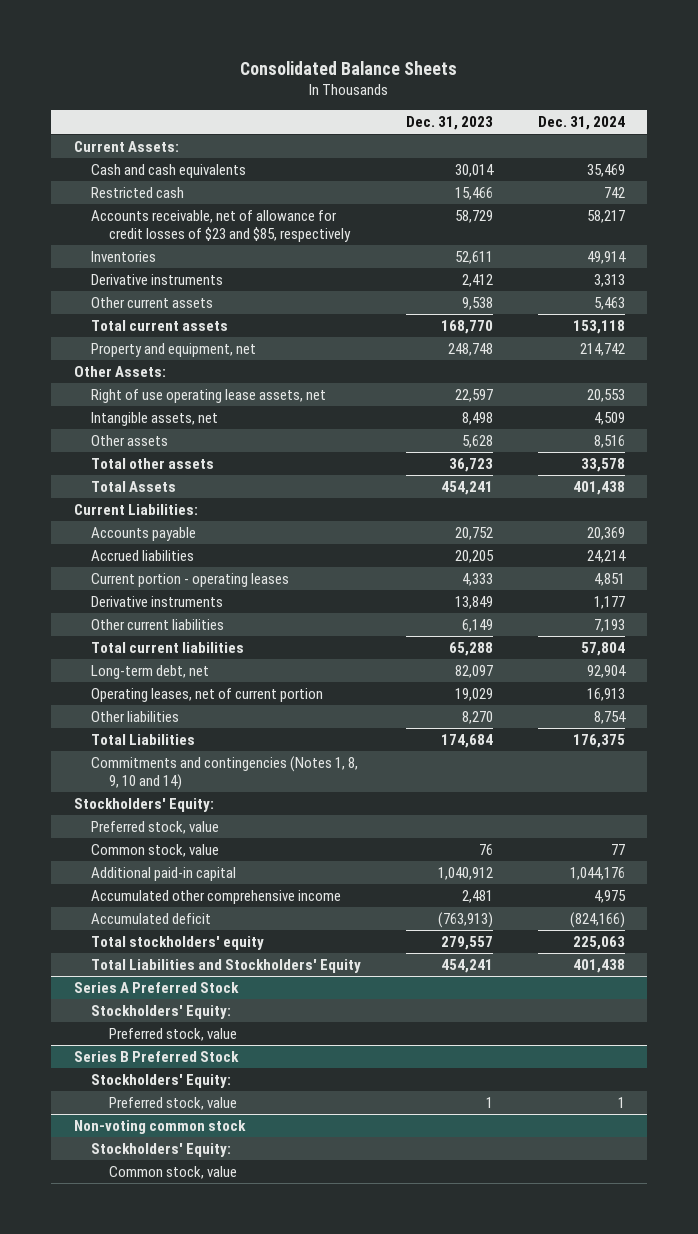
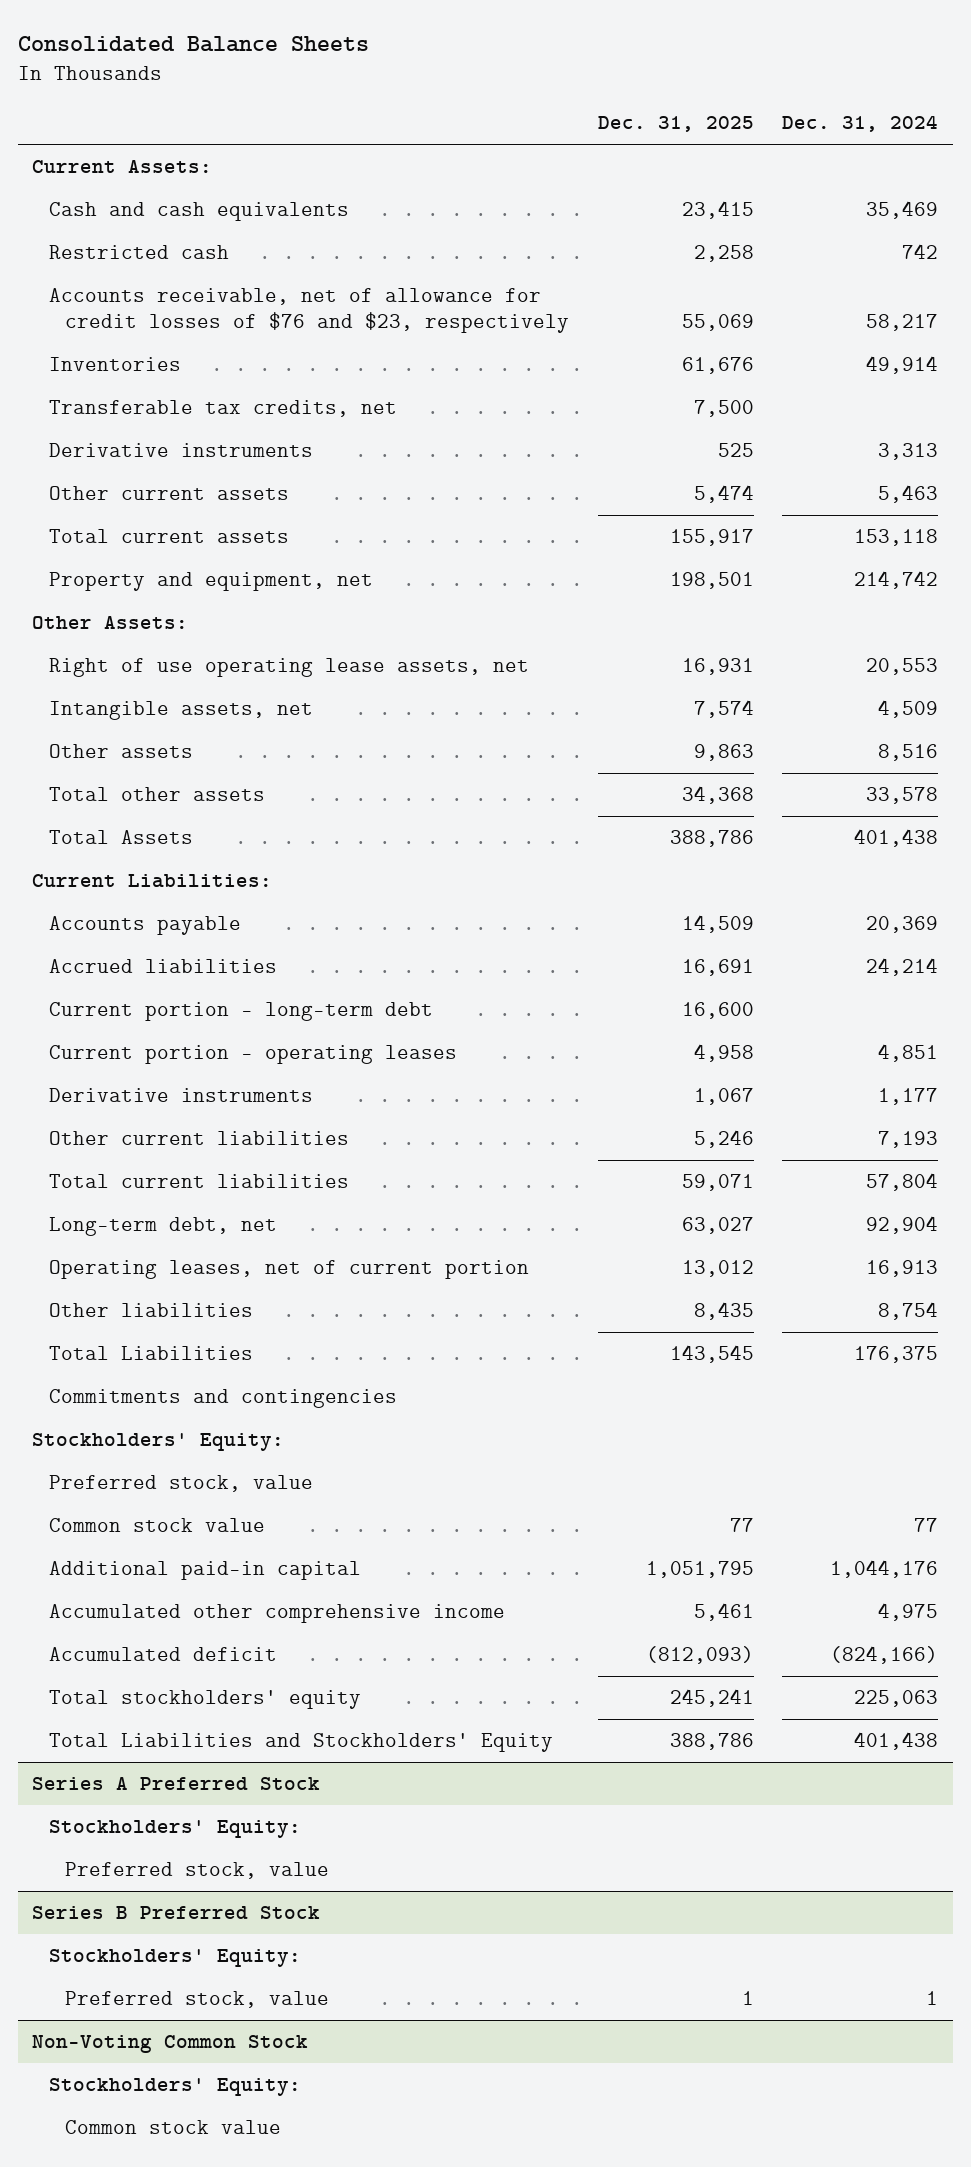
[405,116,493,131] Dec. 31, 2023 -> none
none -> [597,116,754,133] Dec. 31, 2025
[91,210,351,242] Accounts receivable, net of allowance for credit losses of $23 and $85, respectively -> [48,287,569,333] Accounts receivable, net of allowance for credit losses of $76 and $23, respectively
none -> [48,399,397,417] Transferable tax credits, net
none -> [48,1001,433,1021] Current portion - long-term debt
[91,756,359,790] Commitments and contingencies (Notes 1, 8, 9, 10 and 14) -> [48,1388,397,1408] Commitments and contingencies
[91,844,220,858] Common stock, value -> [48,1517,265,1532] Common stock value
[73,1120,246,1135] Non-voting common stock -> [32,2034,309,2053] Non-Voting Common Stock
[108,1166,237,1180] Common stock, value -> [64,2119,281,2134] Common stock value

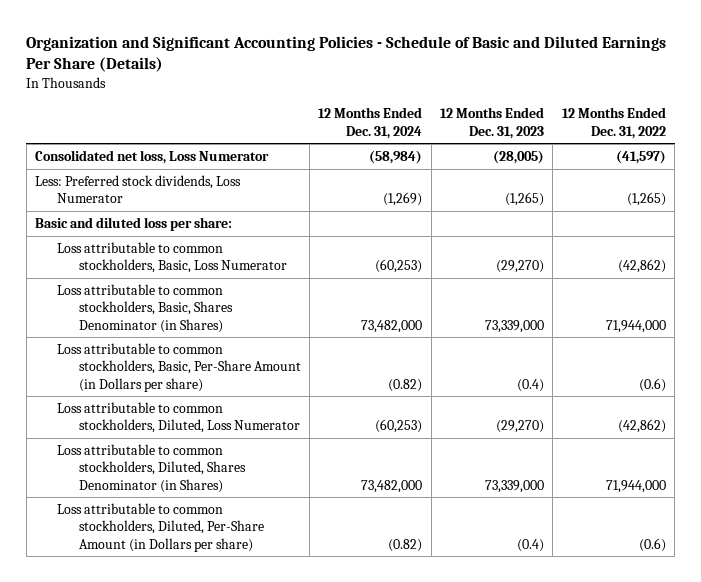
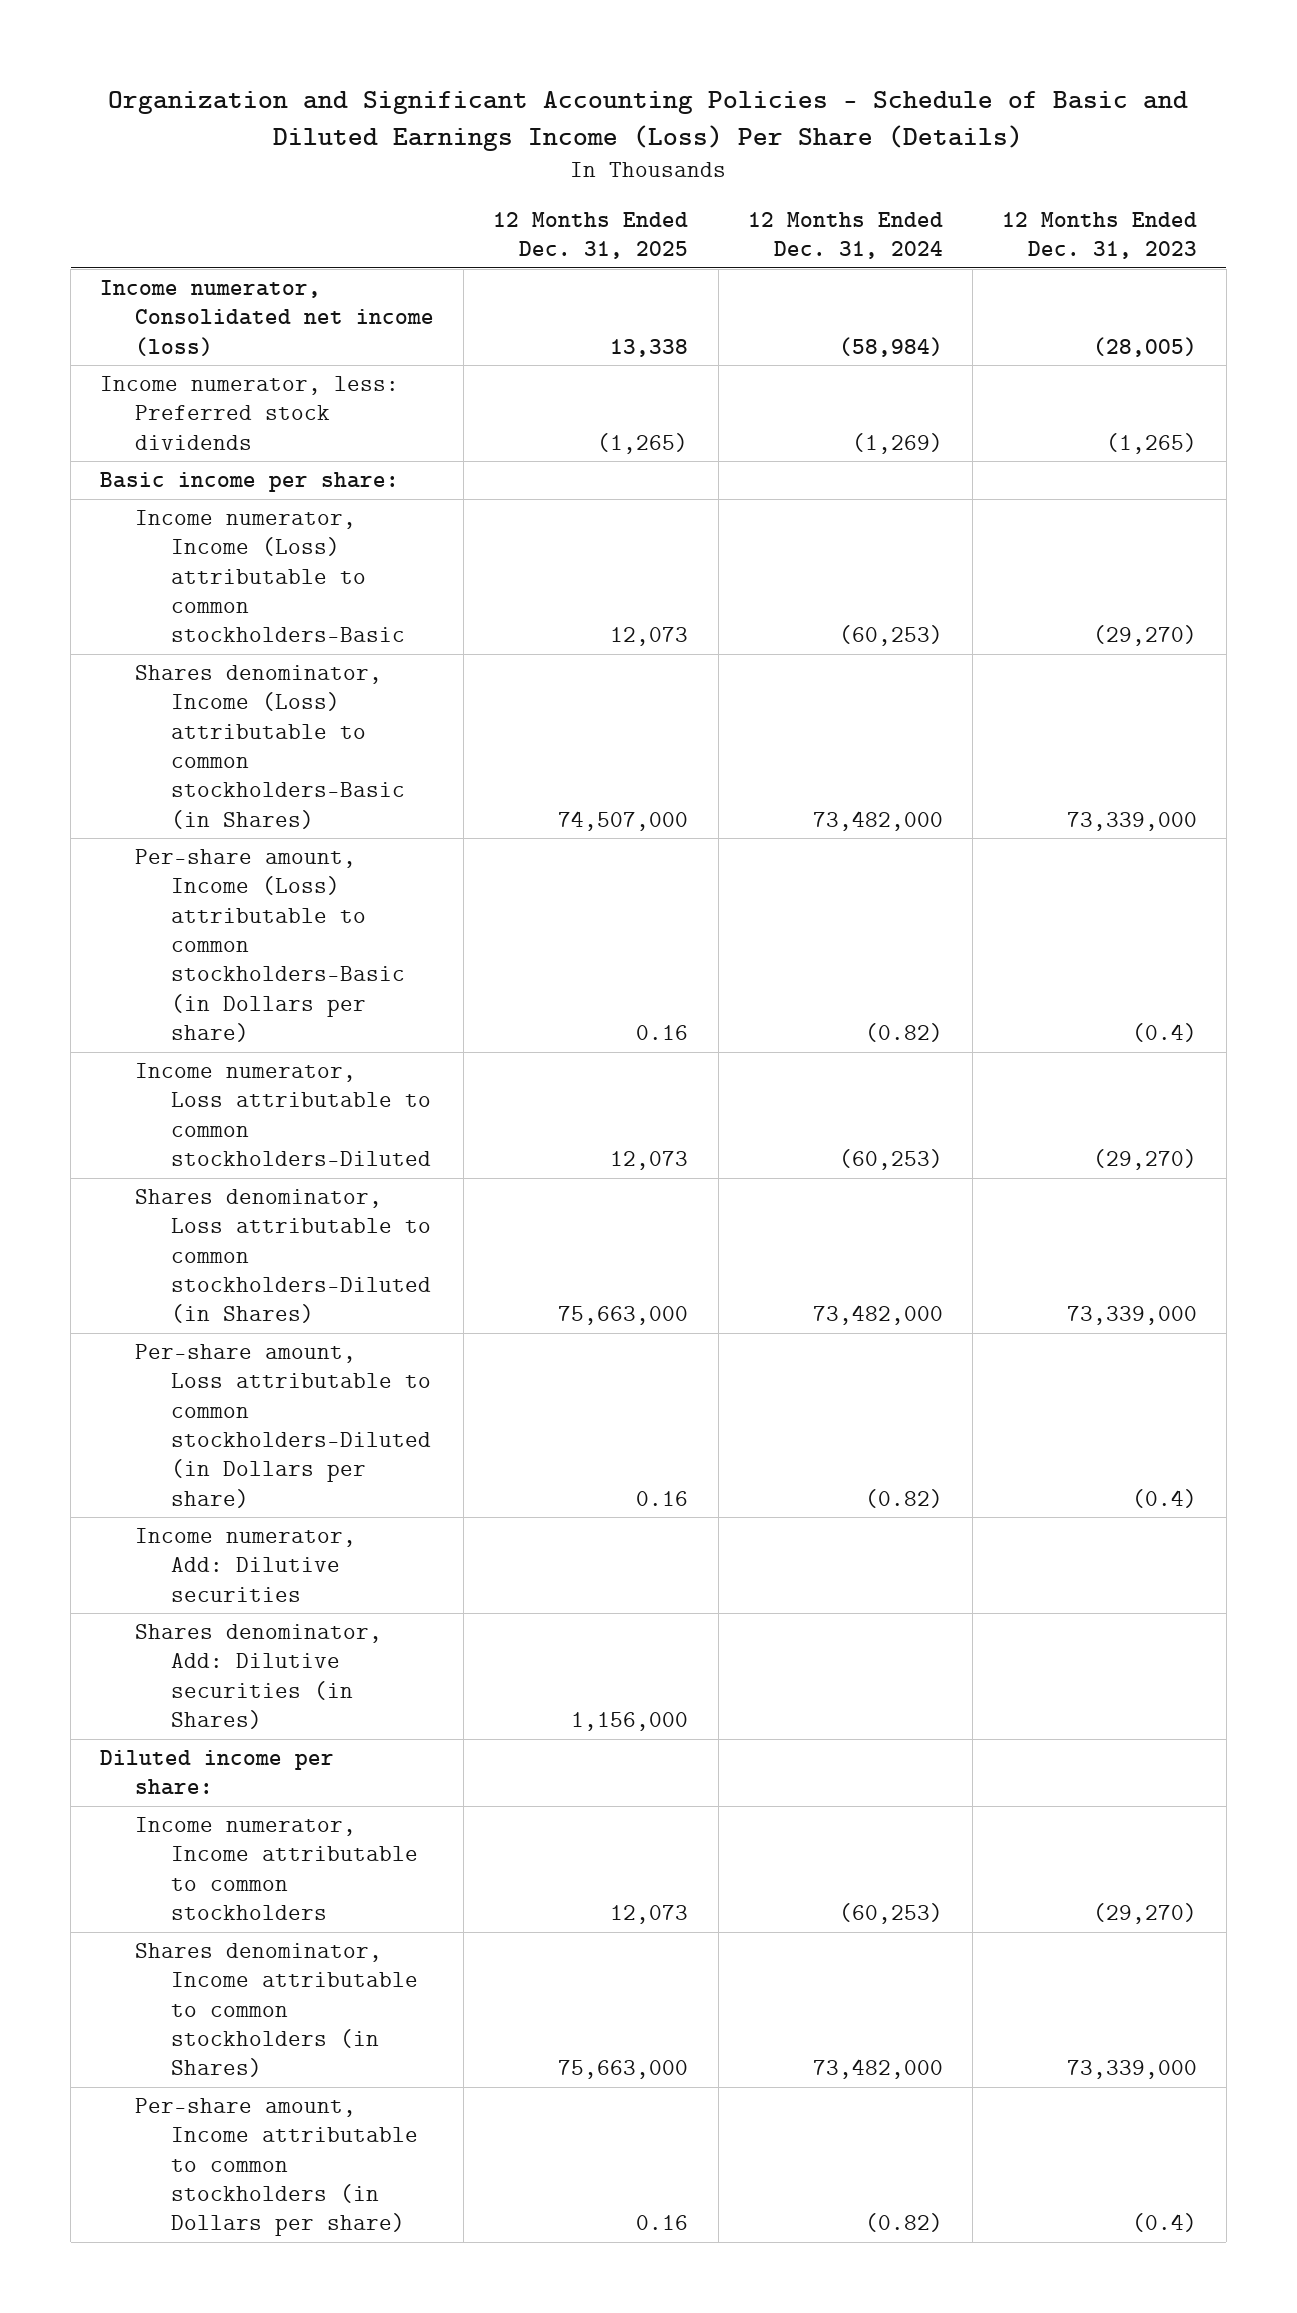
[26,35,667,72] Organization and Significant Accounting Policies - Schedule of Basic and Diluted Earnings Per Share (Details) -> [108,90,1189,151] Organization and Significant Accounting Policies - Schedule of Basic and Diluted Earnings Income (Loss) Per Share (Details)
[561,107,666,139] 12 Months Ended Dec. 31, 2022 -> none
none -> [493,211,689,259] 12 Months Ended Dec. 31, 2025
[34,149,269,164] Consolidated net loss, Loss Numerator -> [100,280,435,356] Income numerator, Consolidated net income (loss)
[34,174,241,204] Less: Preferred stock dividends, Loss Numerator -> [100,376,400,450] Income numerator, less: Preferred stock dividends
[34,216,232,231] Basic and diluted loss per share: -> [100,472,400,493] Basic income per share:
[56,241,287,274] Loss attributable to common stockholders, Basic, Loss Numerator -> [135,510,405,643] Income numerator, Income (Loss) attributable to common stockholders-Basic
[56,283,233,333] Loss attributable to common stockholders, Basic, Shares Denominator (in Shares) -> [135,665,405,829] Shares denominator, Income (Loss) attributable to common stockholders-Basic (in Shares)
[56,342,301,392] Loss attributable to common stockholders, Basic, Per-Share Amount (in Dollars per share) -> [135,849,405,1042] Per-share amount, Income (Loss) attributable to common stockholders-Basic (in Dollars per share)
[56,401,300,434] Loss attributable to common stockholders, Diluted, Loss Numerator -> [135,1063,431,1167] Income numerator, Loss attributable to common stockholders-Diluted
[56,443,246,493] Loss attributable to common stockholders, Diluted, Shares Denominator (in Shares) -> [135,1189,431,1324] Shares denominator, Loss attributable to common stockholders-Diluted (in Shares)
[56,502,264,552] Loss attributable to common stockholders, Diluted, Per-Share Amount (in Dollars per share) -> [135,1344,431,1508] Per-share amount, Loss attributable to common stockholders-Diluted (in Dollars per share)
none -> [135,1528,357,1602] Income numerator, Add: Dilutive securities
none -> [135,1624,383,1730] Shares denominator, Add: Dilutive securities (in Shares)
none -> [100,1750,335,1796] Diluted income per share:
none -> [135,1817,418,1921] Income numerator, Income attributable to common stockholders
none -> [135,1943,418,2078] Shares denominator, Income attributable to common stockholders (in Shares)
none -> [135,2098,418,2237] Per-share amount, Income attributable to common stockholders (in Dollars per share)

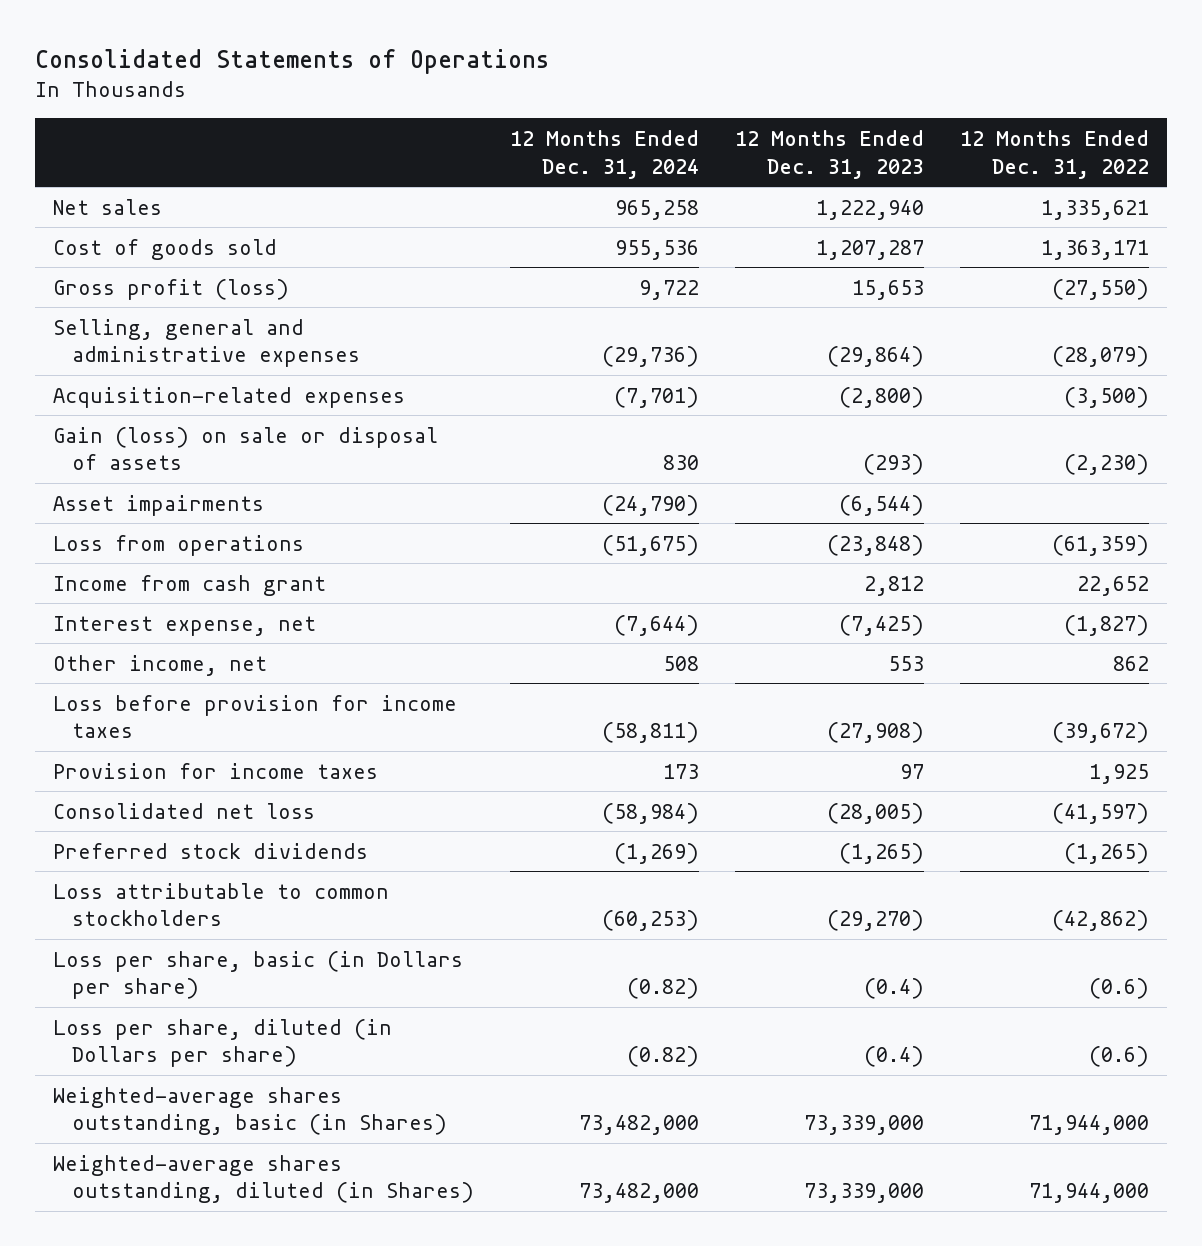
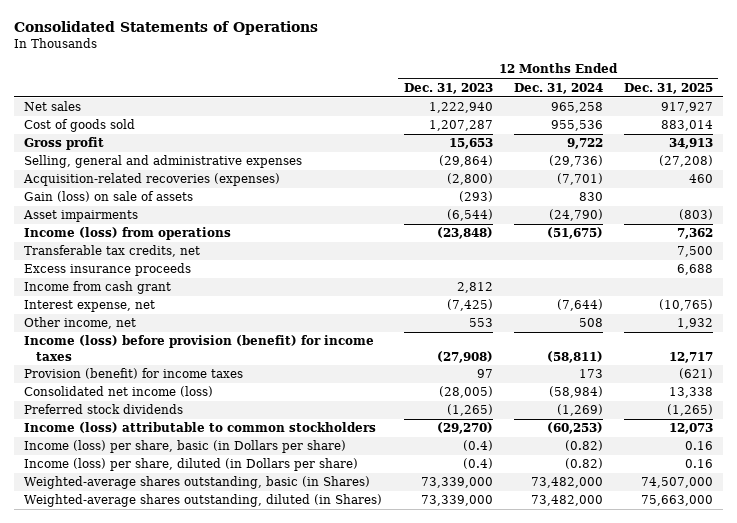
[960,129,1150,179] 12 Months Ended Dec. 31, 2022 -> none
none -> [623,82,713,94] Dec. 31, 2025
[52,278,289,300] Gross profit (loss) -> [24,137,105,151] Gross profit
[52,386,405,408] Acquisition-related expenses -> [23,173,281,187] Acquisition-related recoveries (expenses)
[52,426,438,471] Gain (loss) on sale or disposal of assets -> [24,191,194,203] Gain (loss) on sale of assets
[52,534,304,556] Loss from operations -> [24,227,232,241] Income (loss) from operations
none -> [24,245,201,258] Transferable tax credits, net
none -> [24,263,192,277] Excess insurance proceeds
[52,694,457,739] Loss before provision for income taxes -> [24,335,375,361] Income (loss) before provision (benefit) for income taxes
[52,762,378,779] Provision for income taxes -> [24,368,244,380] Provision (benefit) for income taxes
[52,802,315,819] Consolidated net loss -> [24,386,214,398] Consolidated net income (loss)
[52,882,389,927] Loss attributable to common stockholders -> [24,422,377,434] Income (loss) attributable to common stockholders
[52,950,463,1000] Loss per share, basic (in Dollars per share) -> [24,440,347,454] Income (loss) per share, basic (in Dollars per share)
[52,1018,392,1068] Loss per share, diluted (in Dollars per share) -> [24,458,359,472] Income (loss) per share, diluted (in Dollars per share)

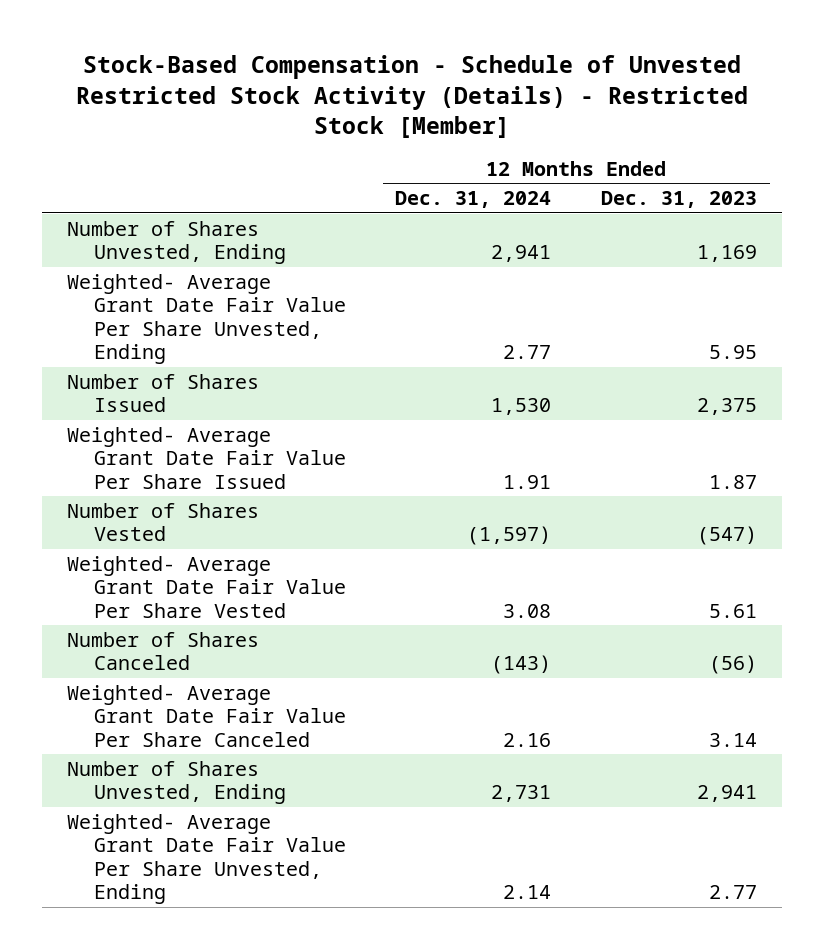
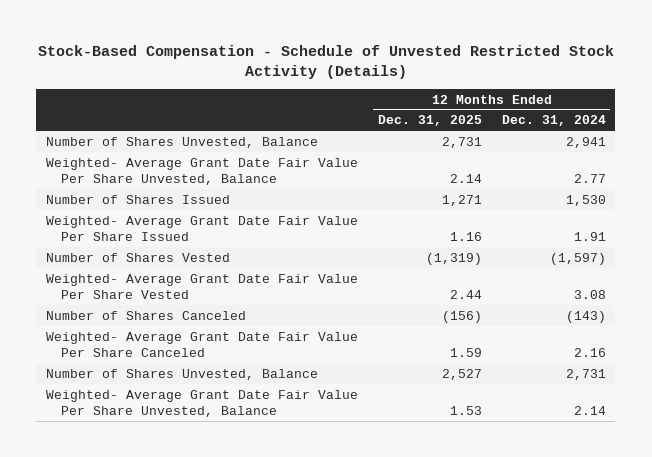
[75,54,748,139] Stock-Based Compensation - Schedule of Unvested Restricted Stock Activity (Details) - Restricted Stock [Member] -> [37,45,614,80] Stock-Based Compensation - Schedule of Unvested Restricted Stock Activity (Details)
[601,191,758,209] Dec. 31, 2023 -> none
none -> [377,115,482,127] Dec. 31, 2025
[66,220,286,265] Number of Shares Unvested, Ending -> [46,136,319,148] Number of Shares Unvested, Balance
[66,273,346,365] Weighted- Average Grant Date Fair Value Per Share Unvested, Ending -> [46,157,359,185] Weighted- Average Grant Date Fair Value Per Share Unvested, Balance
[66,760,286,805] Number of Shares Unvested, Ending -> [46,368,319,380] Number of Shares Unvested, Balance
[66,813,346,905] Weighted- Average Grant Date Fair Value Per Share Unvested, Ending -> [46,389,359,417] Weighted- Average Grant Date Fair Value Per Share Unvested, Balance

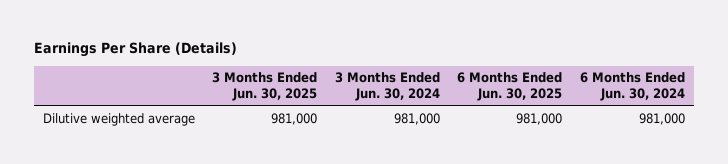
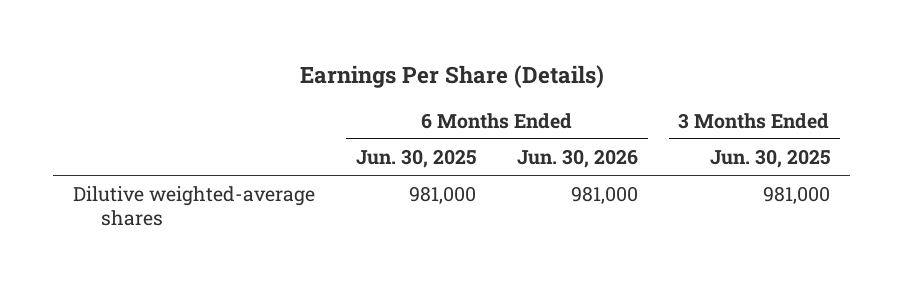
[334,72,440,101] 3 Months Ended Jun. 30, 2024 -> none
[579,72,685,101] 6 Months Ended Jun. 30, 2024 -> none
none -> [516,149,638,169] Jun. 30, 2026
[42,112,195,126] Dilutive weighted average -> [73,186,316,227] Dilutive weighted-average shares

